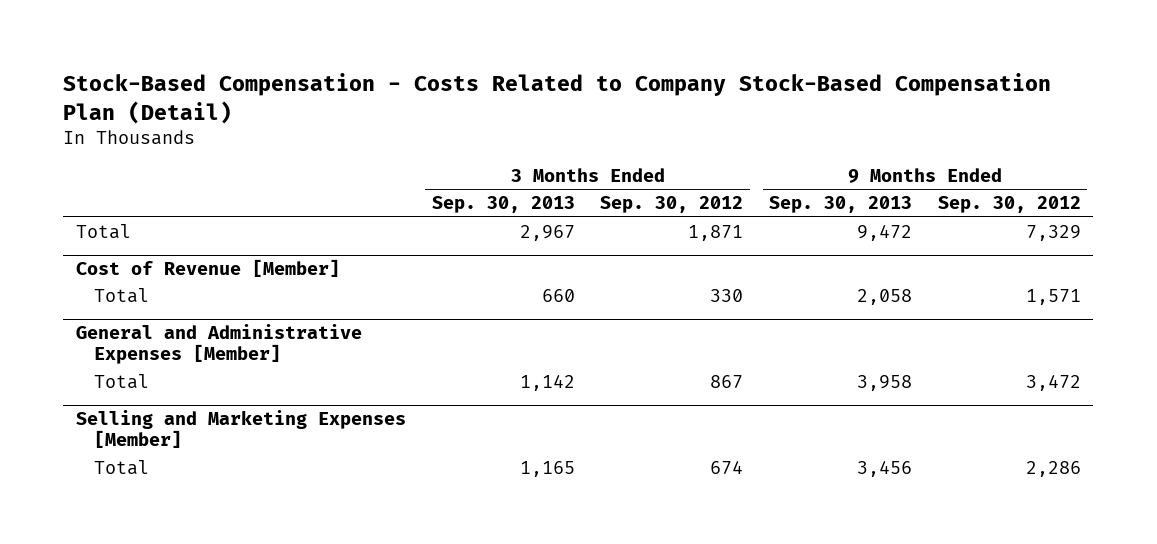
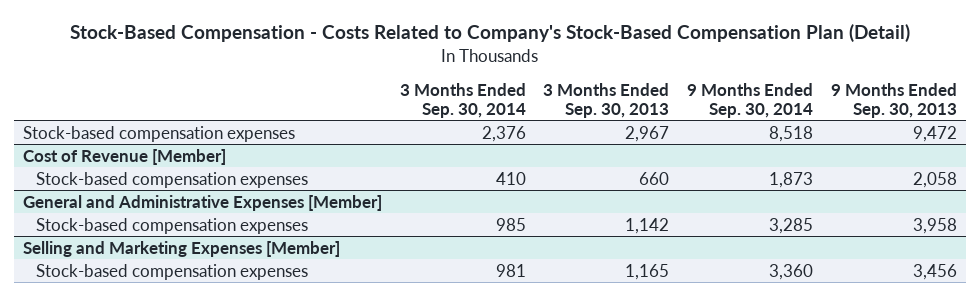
[63,73,1052,124] Stock-Based Compensation - Costs Related to Company Stock-Based Compensation Plan (Detail) -> [69,24,910,43] Stock-Based Compensation - Costs Related to Company's Stock-Based Compensation Plan (Detail)
[600,196,744,214] Sep. 30, 2012 -> none
[937,196,1081,214] Sep. 30, 2012 -> none
none -> [399,82,526,118] 3 Months Ended Sep. 30, 2014
none -> [687,82,814,118] 9 Months Ended Sep. 30, 2014
[76,223,132,239] Total -> [22,125,295,142] Stock-based compensation expenses
[94,287,150,303] Total -> [35,171,308,188] Stock-based compensation expenses
[94,373,150,389] Total -> [35,217,308,234] Stock-based compensation expenses
[94,459,150,475] Total -> [35,263,308,280] Stock-based compensation expenses

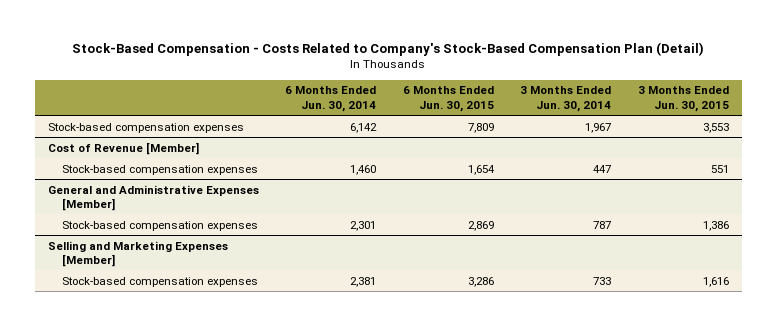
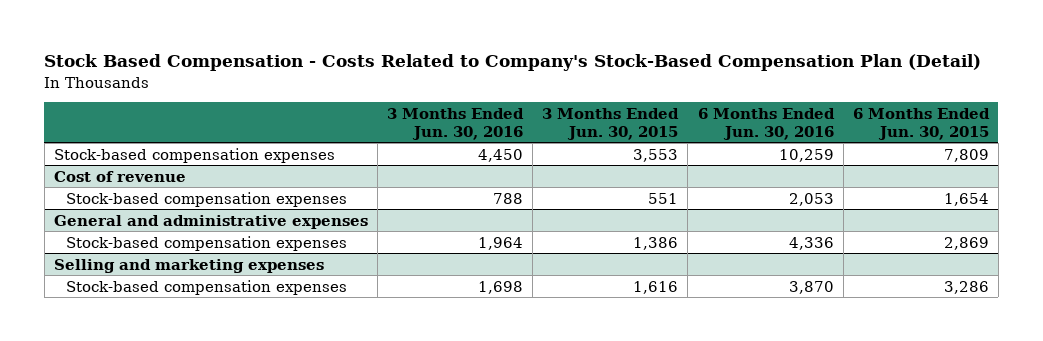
[72,41,705,56] Stock-Based Compensation - Costs Related to Company's Stock-Based Compensation Plan (Detail) -> [44,54,982,72] Stock Based Compensation - Costs Related to Company's Stock-Based Compensation Plan (Detail)
[285,86,377,112] 6 Months Ended Jun. 30, 2014 -> none
[520,86,612,112] 3 Months Ended Jun. 30, 2014 -> none
none -> [387,108,525,140] 3 Months Ended Jun. 30, 2016
none -> [697,108,835,140] 6 Months Ended Jun. 30, 2016
[47,141,199,155] Cost of Revenue [Member] -> [53,170,186,182] Cost of revenue
[47,184,259,212] General and Administrative Expenses [Member] -> [53,214,368,229] General and administrative expenses
[47,240,228,268] Selling and Marketing Expenses [Member] -> [53,258,324,273] Selling and marketing expenses

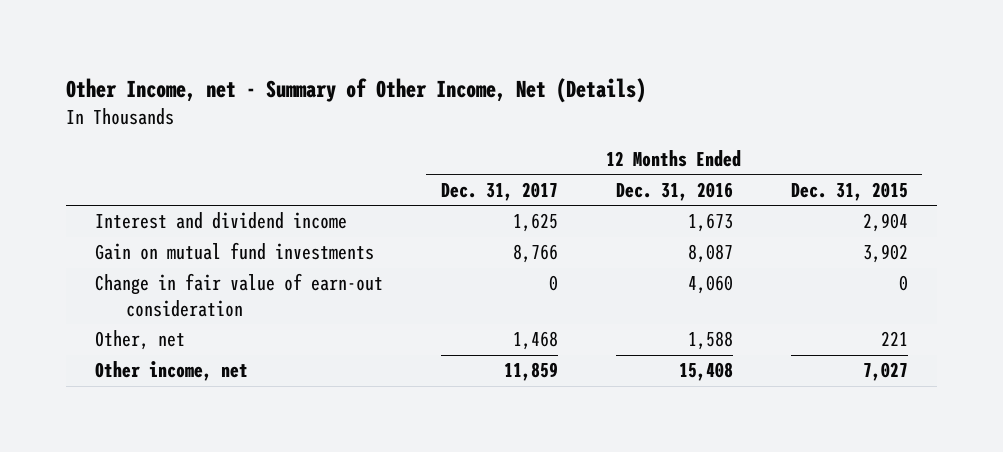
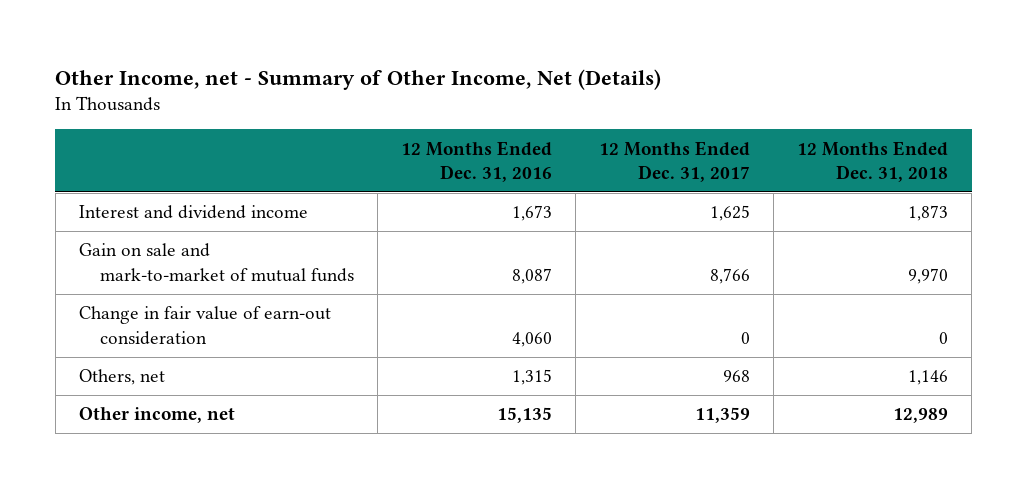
[790,181,908,201] Dec. 31, 2015 -> none
none -> [797,140,949,182] 12 Months Ended Dec. 31, 2018
[94,242,374,261] Gain on mutual fund investments -> [78,243,354,282] Gain on sale and mark-to-market of mutual funds
[94,330,185,351] Other, net -> [78,369,165,386] Others, net
[512,331,558,351] 1,468 -> [723,370,751,383] 968
[687,331,733,351] 1,588 -> [511,369,552,386] 1,315
[503,362,558,382] 11,859 -> [695,407,751,424] 11,359
[678,362,733,382] 15,408 -> [496,407,552,424] 15,135

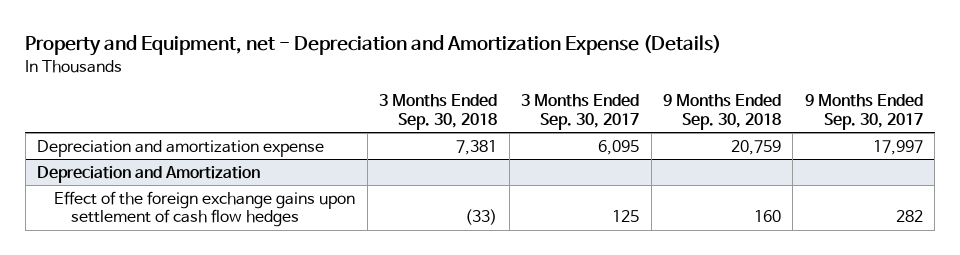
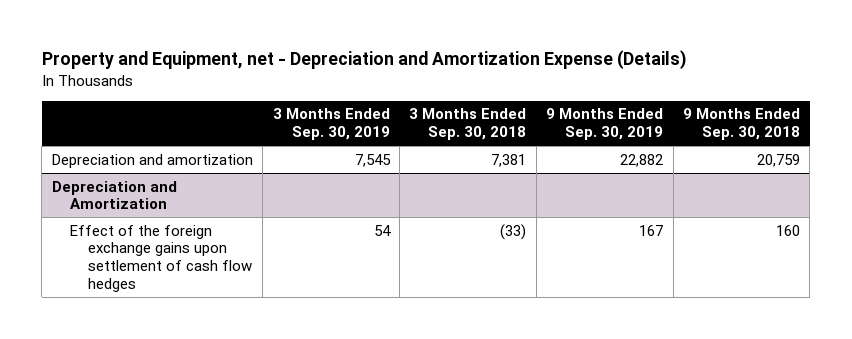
[521,94,640,130] 3 Months Ended Sep. 30, 2017 -> none
[804,94,923,130] 9 Months Ended Sep. 30, 2017 -> none
none -> [272,108,390,141] 3 Months Ended Sep. 30, 2019
none -> [546,108,664,141] 9 Months Ended Sep. 30, 2019
[37,139,325,157] Depreciation and amortization expense -> [51,153,253,168] Depreciation and amortization

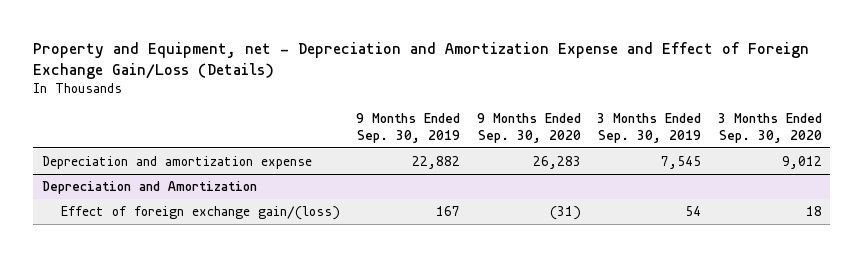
[41,50,687,70] Property and Equipment, net - Depreciation and Amortization Expense (Details) -> [33,42,810,79] Property and Equipment, net - Depreciation and Amortization Expense and Effect of Foreign Exchange Gain/Loss (Details)
[409,108,527,141] 3 Months Ended Sep. 30, 2018 -> none
[682,108,800,141] 9 Months Ended Sep. 30, 2018 -> none
none -> [476,113,581,143] 9 Months Ended Sep. 30, 2020
none -> [717,113,822,143] 3 Months Ended Sep. 30, 2020
[51,153,253,168] Depreciation and amortization -> [41,156,312,170] Depreciation and amortization expense
[70,224,253,293] Effect of the foreign exchange gains upon settlement of cash flow hedges -> [60,206,340,221] Effect of foreign exchange gain/(loss)

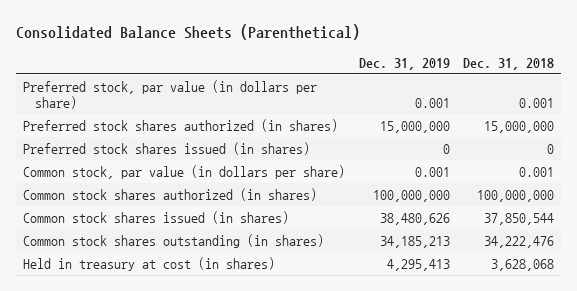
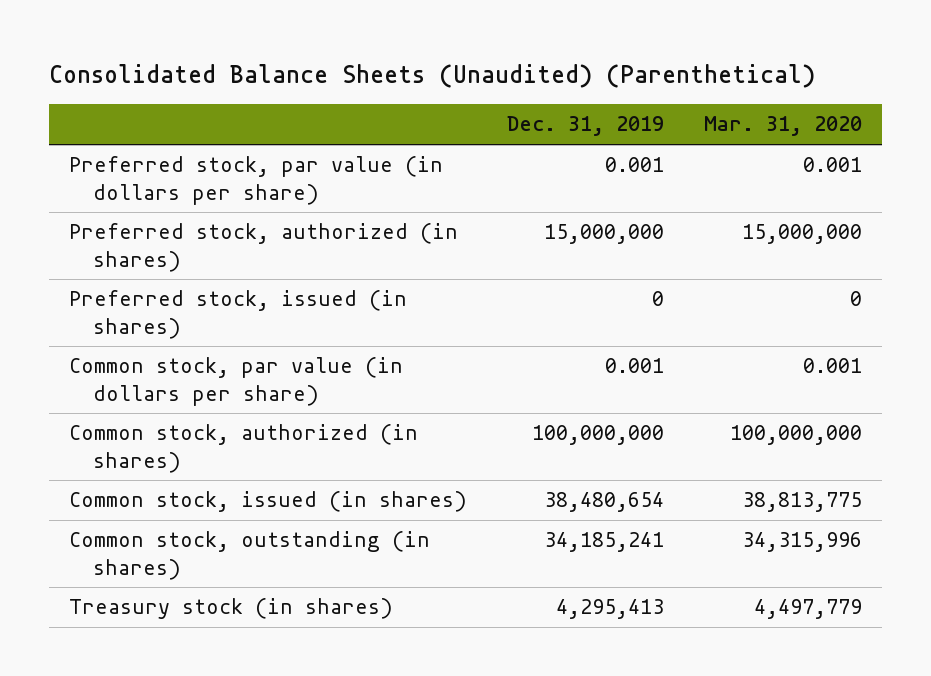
[15,24,360,41] Consolidated Balance Sheets (Parenthetical) -> [49,63,816,88] Consolidated Balance Sheets (Unaudited) (Parenthetical)
[463,57,555,70] Dec. 31, 2018 -> none
none -> [703,116,862,137] Mar. 31, 2020
[22,118,338,132] Preferred stock shares authorized (in shares) -> [69,223,459,272] Preferred stock, authorized (in shares)
[22,141,310,155] Preferred stock shares issued (in shares) -> [69,290,408,339] Preferred stock, issued (in shares)
[22,187,317,201] Common stock shares authorized (in shares) -> [69,424,419,473] Common stock, authorized (in shares)
[22,210,289,224] Common stock shares issued (in shares) -> [69,491,468,513] Common stock, issued (in shares)
[379,212,450,225] 38,480,626 -> [543,492,664,513] 38,480,654
[22,233,324,248] Common stock shares outstanding (in shares) -> [69,531,431,580] Common stock, outstanding (in shares)
[379,235,450,248] 34,185,213 -> [543,532,664,553] 34,185,241
[22,256,275,271] Held in treasury at cost (in shares) -> [69,598,394,620] Treasury stock (in shares)

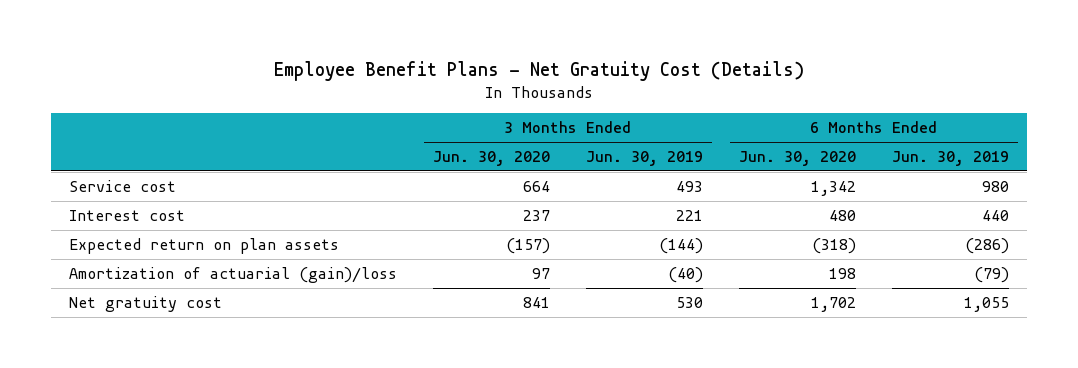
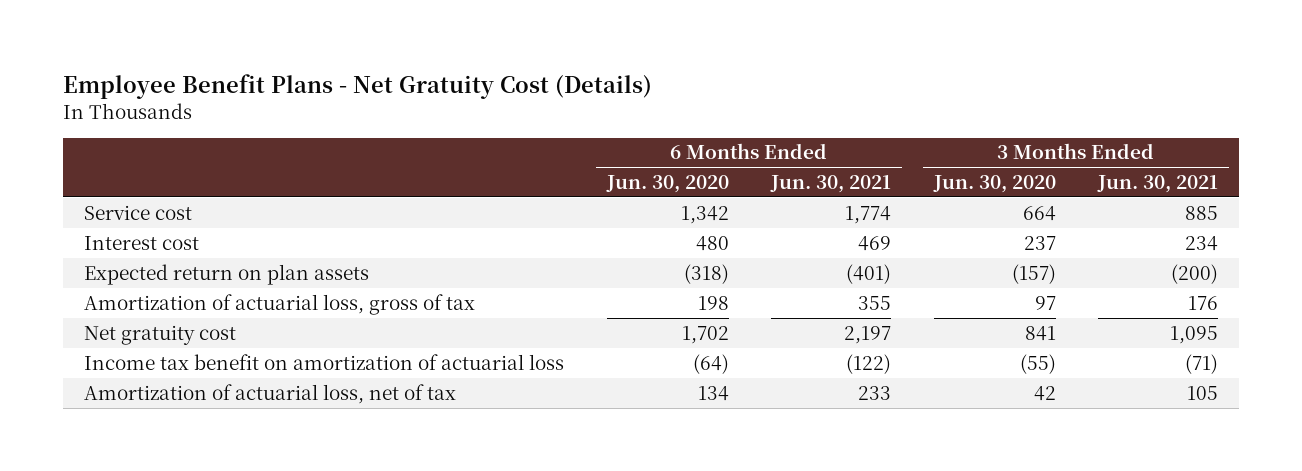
[586,150,704,166] Jun. 30, 2019 -> none
[892,150,1010,166] Jun. 30, 2019 -> none
none -> [770,174,892,193] Jun. 30, 2021
none -> [1097,174,1219,193] Jun. 30, 2021
[69,266,398,283] Amortization of actuarial (gain)/loss -> [84,293,476,315] Amortization of actuarial loss, gross of tax
none -> [84,353,565,370] Income tax benefit on amortization of actuarial loss
none -> [84,383,457,404] Amortization of actuarial loss, net of tax

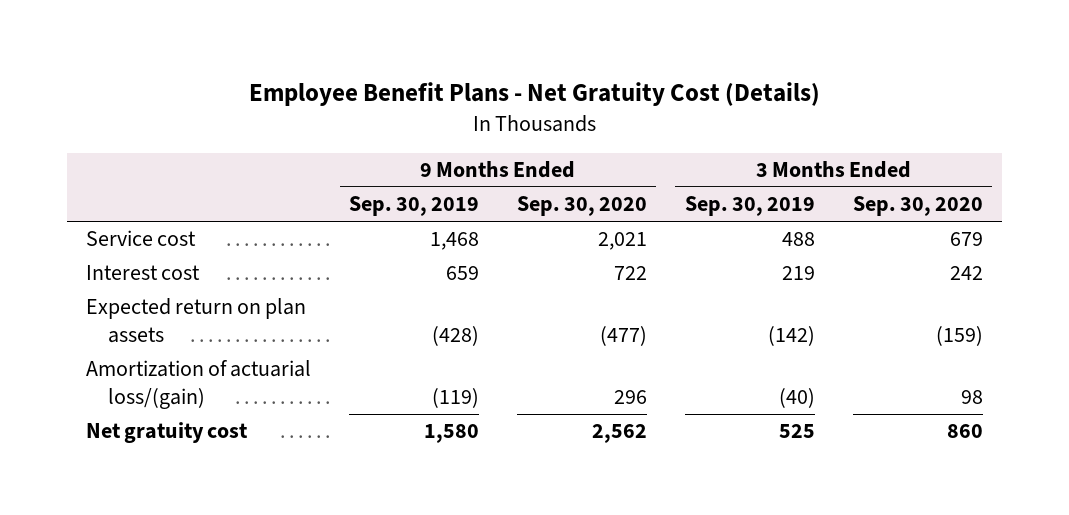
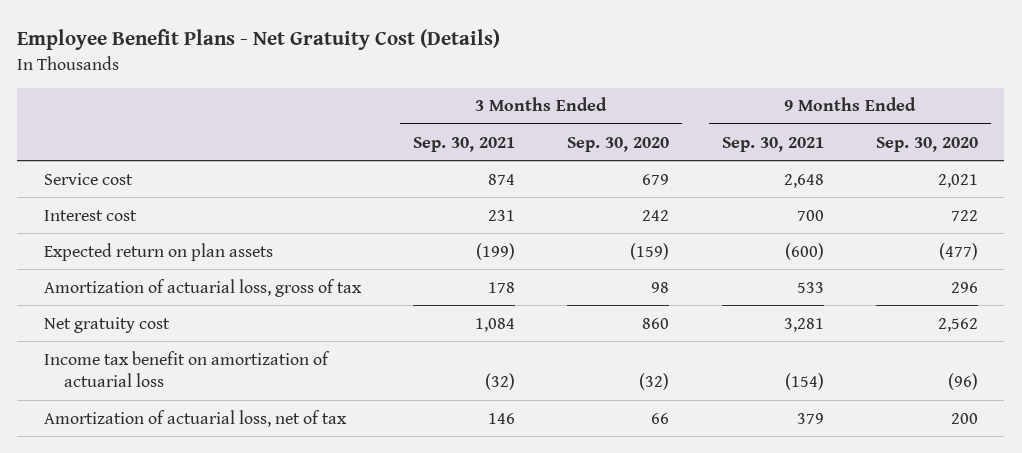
[349,196,480,217] Sep. 30, 2019 -> none
[684,196,815,217] Sep. 30, 2019 -> none
none -> [412,136,515,152] Sep. 30, 2021
none -> [721,136,824,152] Sep. 30, 2021
[86,360,312,409] Amortization of actuarial loss/(gain) -> [43,278,362,297] Amortization of actuarial loss, gross of tax
none -> [43,350,330,388] Income tax benefit on amortization of actuarial loss
none -> [43,409,347,427] Amortization of actuarial loss, net of tax

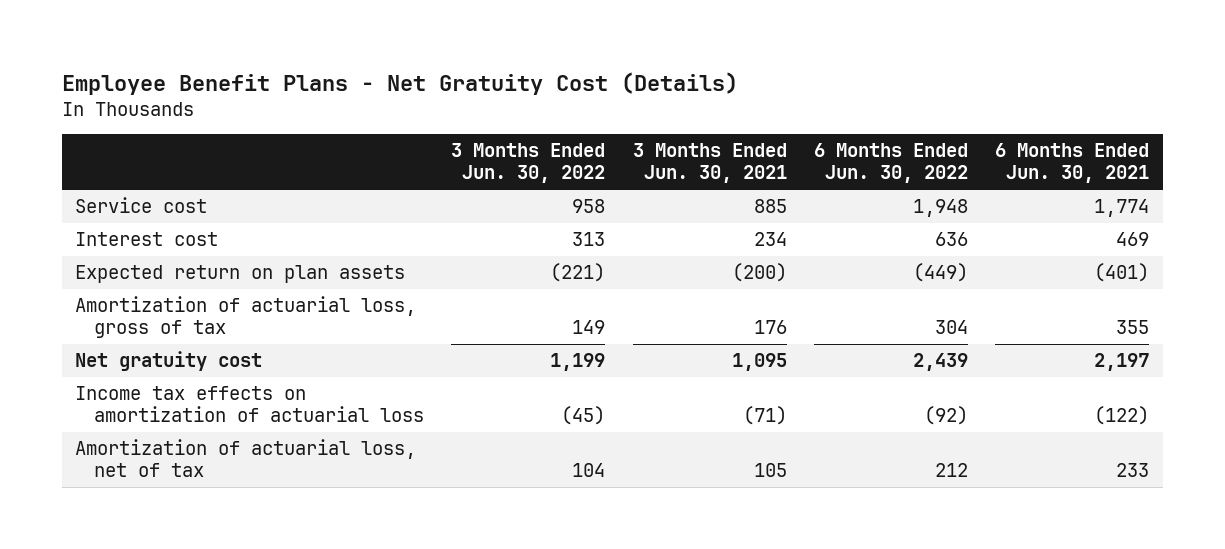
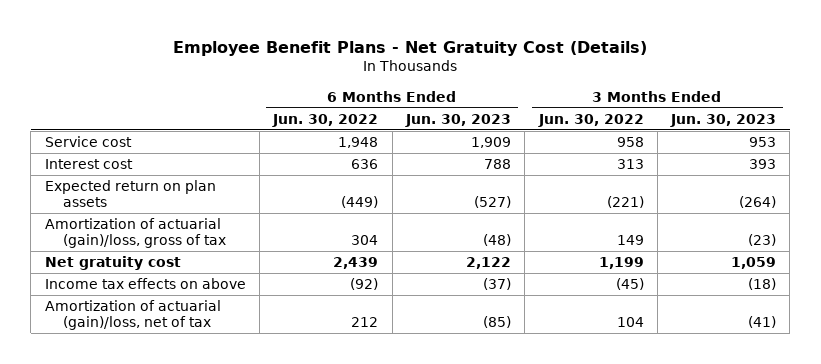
[632,143,787,184] 3 Months Ended Jun. 30, 2021 -> none
[995,143,1150,184] 6 Months Ended Jun. 30, 2021 -> none
none -> [404,113,511,127] Jun. 30, 2023
none -> [670,113,777,127] Jun. 30, 2023
[75,296,417,339] Amortization of actuarial loss, gross of tax -> [44,218,227,249] Amortization of actuarial (gain)/loss, gross of tax
[75,386,424,423] Income tax effects on amortization of actuarial loss -> [44,278,246,290] Income tax effects on above
[75,439,417,478] Amortization of actuarial loss, net of tax -> [44,300,221,331] Amortization of actuarial (gain)/loss, net of tax

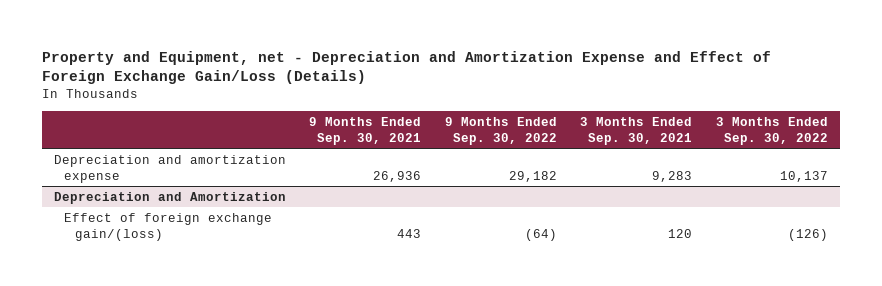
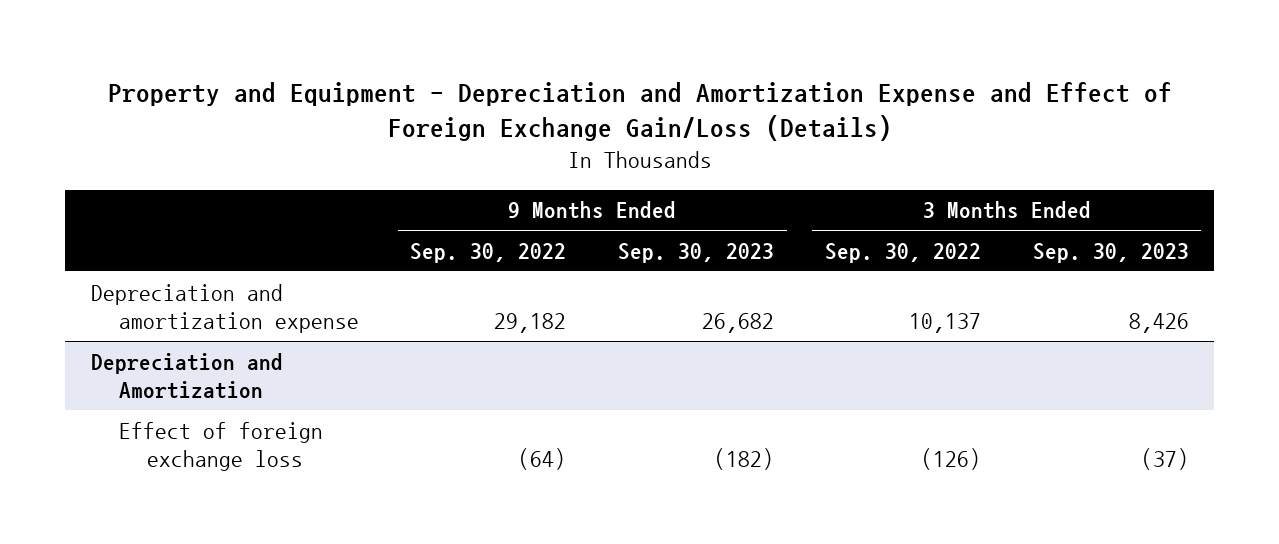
[41,50,771,85] Property and Equipment, net - Depreciation and Amortization Expense and Effect of Foreign Exchange Gain/Loss (Details) -> [107,81,1172,142] Property and Equipment - Depreciation and Amortization Expense and Effect of Foreign Exchange Gain/Loss (Details)
[309,116,422,145] 9 Months Ended Sep. 30, 2021 -> none
[580,116,693,145] 3 Months Ended Sep. 30, 2021 -> none
none -> [617,242,774,263] Sep. 30, 2023
none -> [1032,242,1189,263] Sep. 30, 2023
[64,212,273,241] Effect of foreign exchange gain/(loss) -> [119,421,324,472] Effect of foreign exchange loss

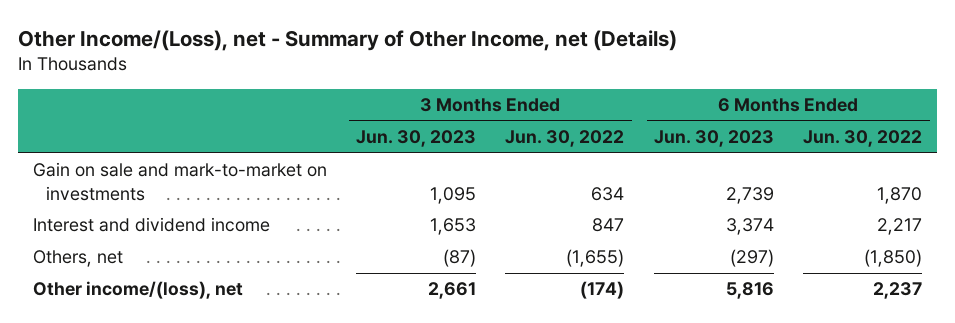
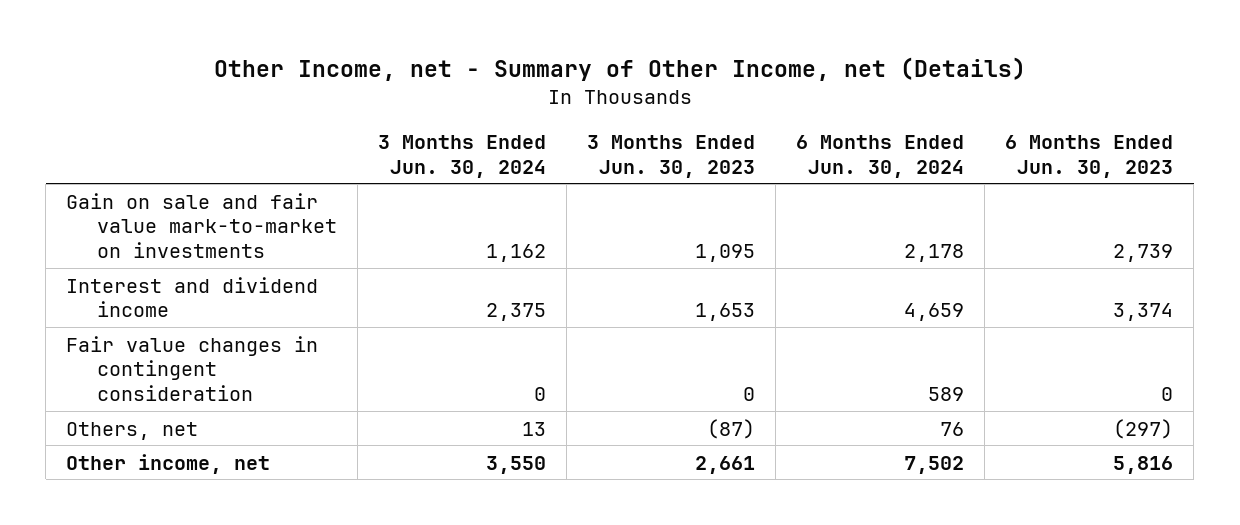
[17,29,677,51] Other Income/(Loss), net - Summary of Other Income, net (Details) -> [213,57,1026,82] Other Income, net - Summary of Other Income, net (Details)
[505,130,625,148] Jun. 30, 2022 -> none
[803,130,923,148] Jun. 30, 2022 -> none
none -> [377,134,546,178] 3 Months Ended Jun. 30, 2024
none -> [796,134,965,178] 6 Months Ended Jun. 30, 2024
[32,162,327,201] Gain on sale and mark-to-market on investments -> [66,192,337,258] Gain on sale and fair value mark-to-market on investments
none -> [66,335,319,401] Fair value changes in contingent consideration
[32,281,243,300] Other income/(loss), net -> [66,453,271,474] Other income, net

